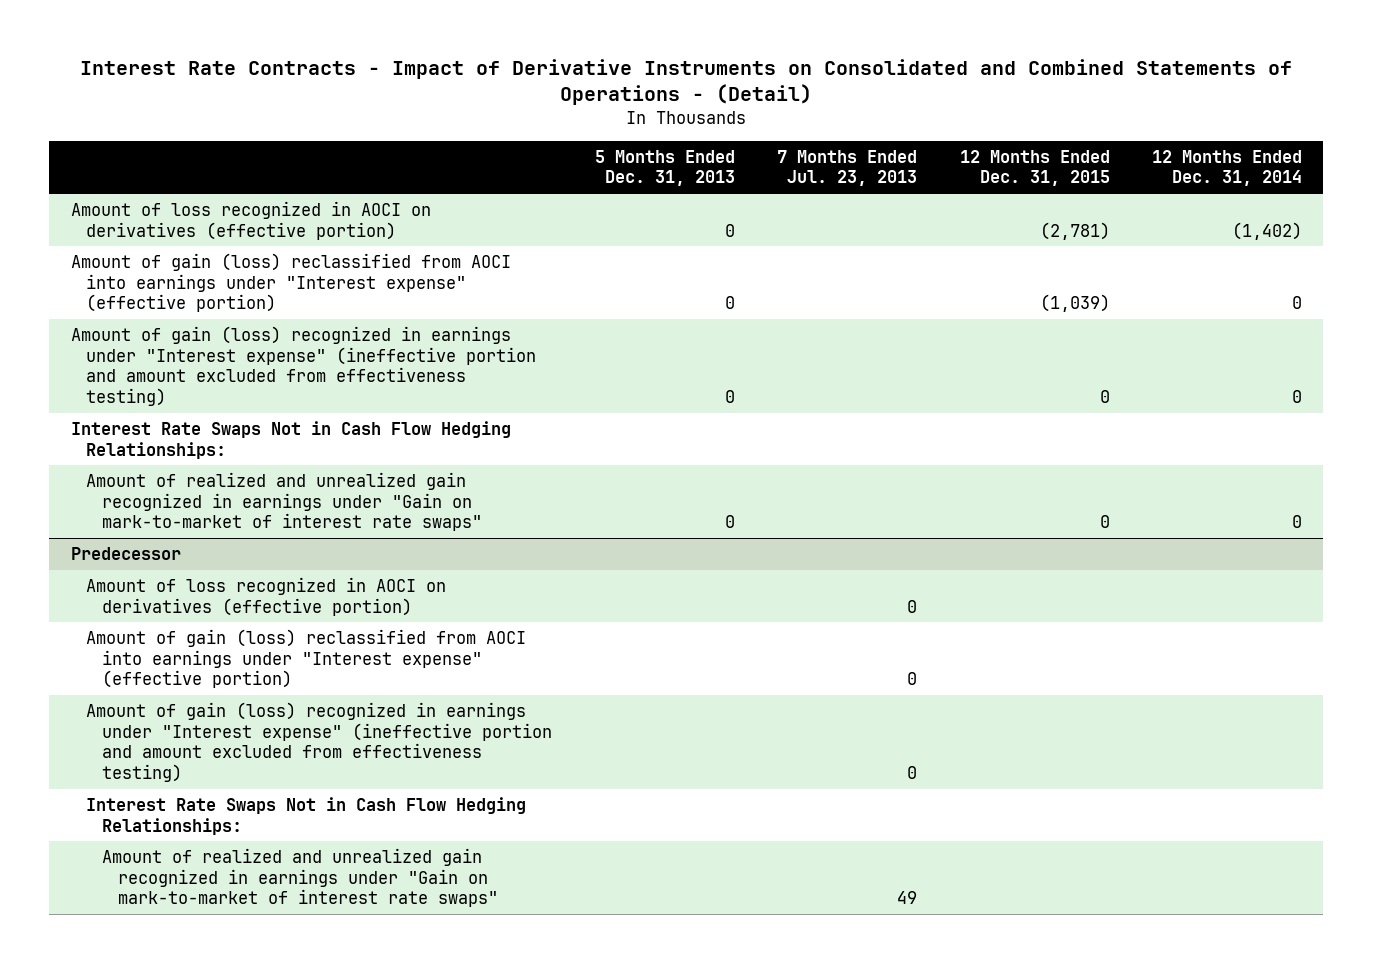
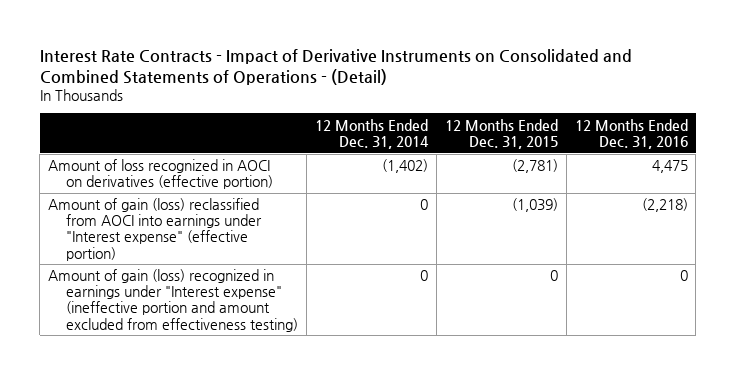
[594,149,735,187] 5 Months Ended Dec. 31, 2013 -> none
[777,149,918,187] 7 Months Ended Jul. 23, 2013 -> none
none -> [574,118,688,149] 12 Months Ended Dec. 31, 2016
[70,421,511,459] Interest Rate Swaps Not in Cash Flow Hedging Relationships: -> none
[86,472,483,532] Amount of realized and unrealized gain recognized in earnings under "Gain on mark-to-market of interest rate swaps" -> none
[70,547,181,561] Predecessor -> none
[86,577,447,616] Amount of loss recognized in AOCI on derivatives (effective portion) -> none
[86,629,527,689] Amount of gain (loss) reclassified from AOCI into earnings under "Interest expense" (effective portion) -> none
[86,702,553,782] Amount of gain (loss) recognized in earnings under "Interest expense" (ineffective portion and amount excluded from effectiveness testing) -> none
[86,797,527,835] Interest Rate Swaps Not in Cash Flow Hedging Relationships: -> none
[102,848,498,908] Amount of realized and unrealized gain recognized in earnings under "Gain on mark-to-market of interest rate swaps" -> none

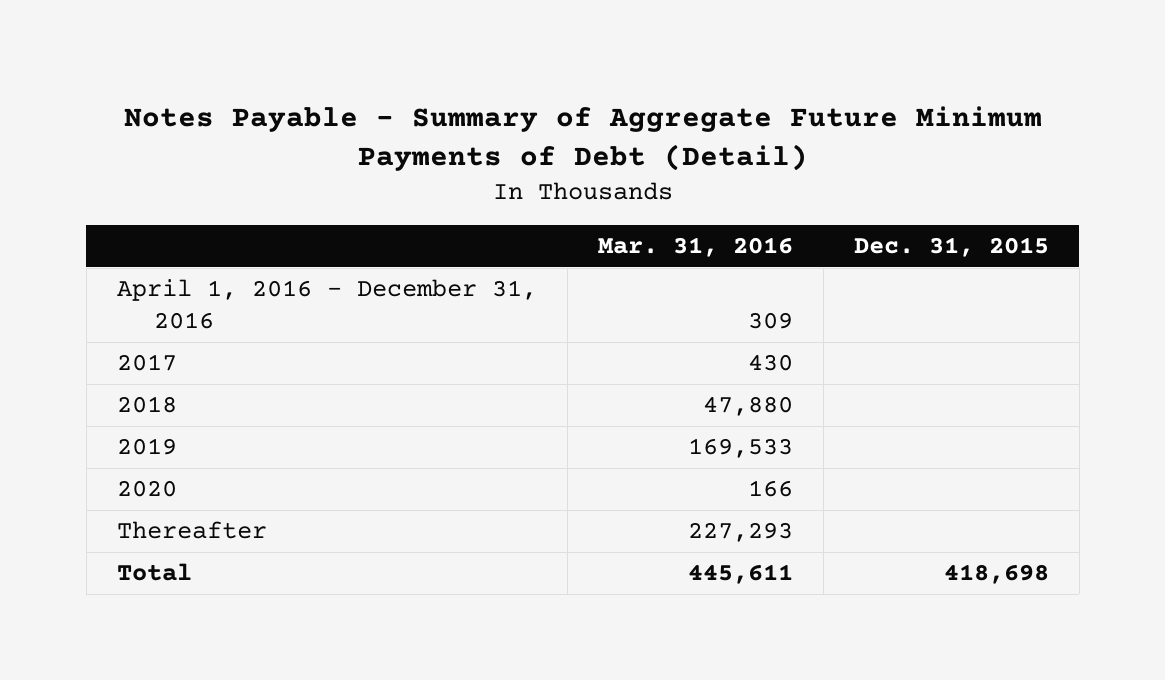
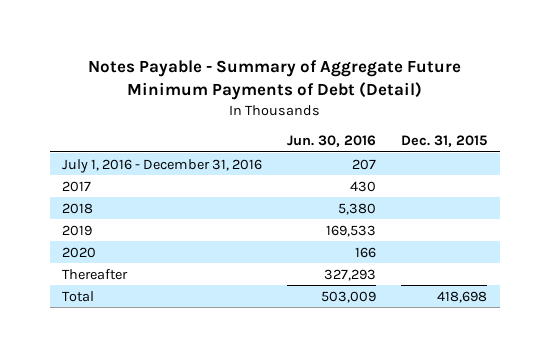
[597,237,793,258] Mar. 31, 2016 -> none
none -> [287,135,377,148] Jun. 30, 2016
[116,279,537,330] April 1, 2016 - December 31, 2016 -> [62,158,263,173] July 1, 2016 - December 31, 2016

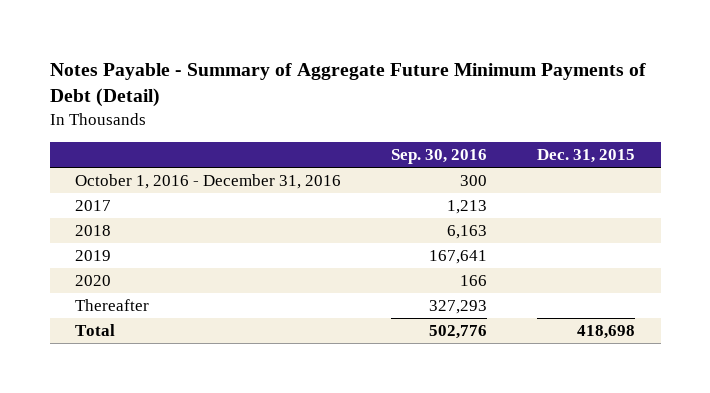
[287,135,377,148] Jun. 30, 2016 -> none
none -> [391,149,488,165] Sep. 30, 2016
[62,158,263,173] July 1, 2016 - December 31, 2016 -> [74,174,341,190] October 1, 2016 - December 31, 2016

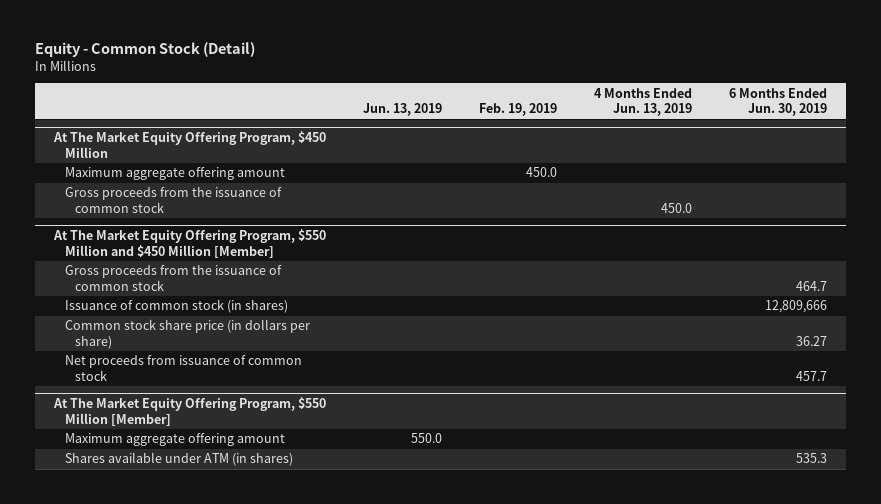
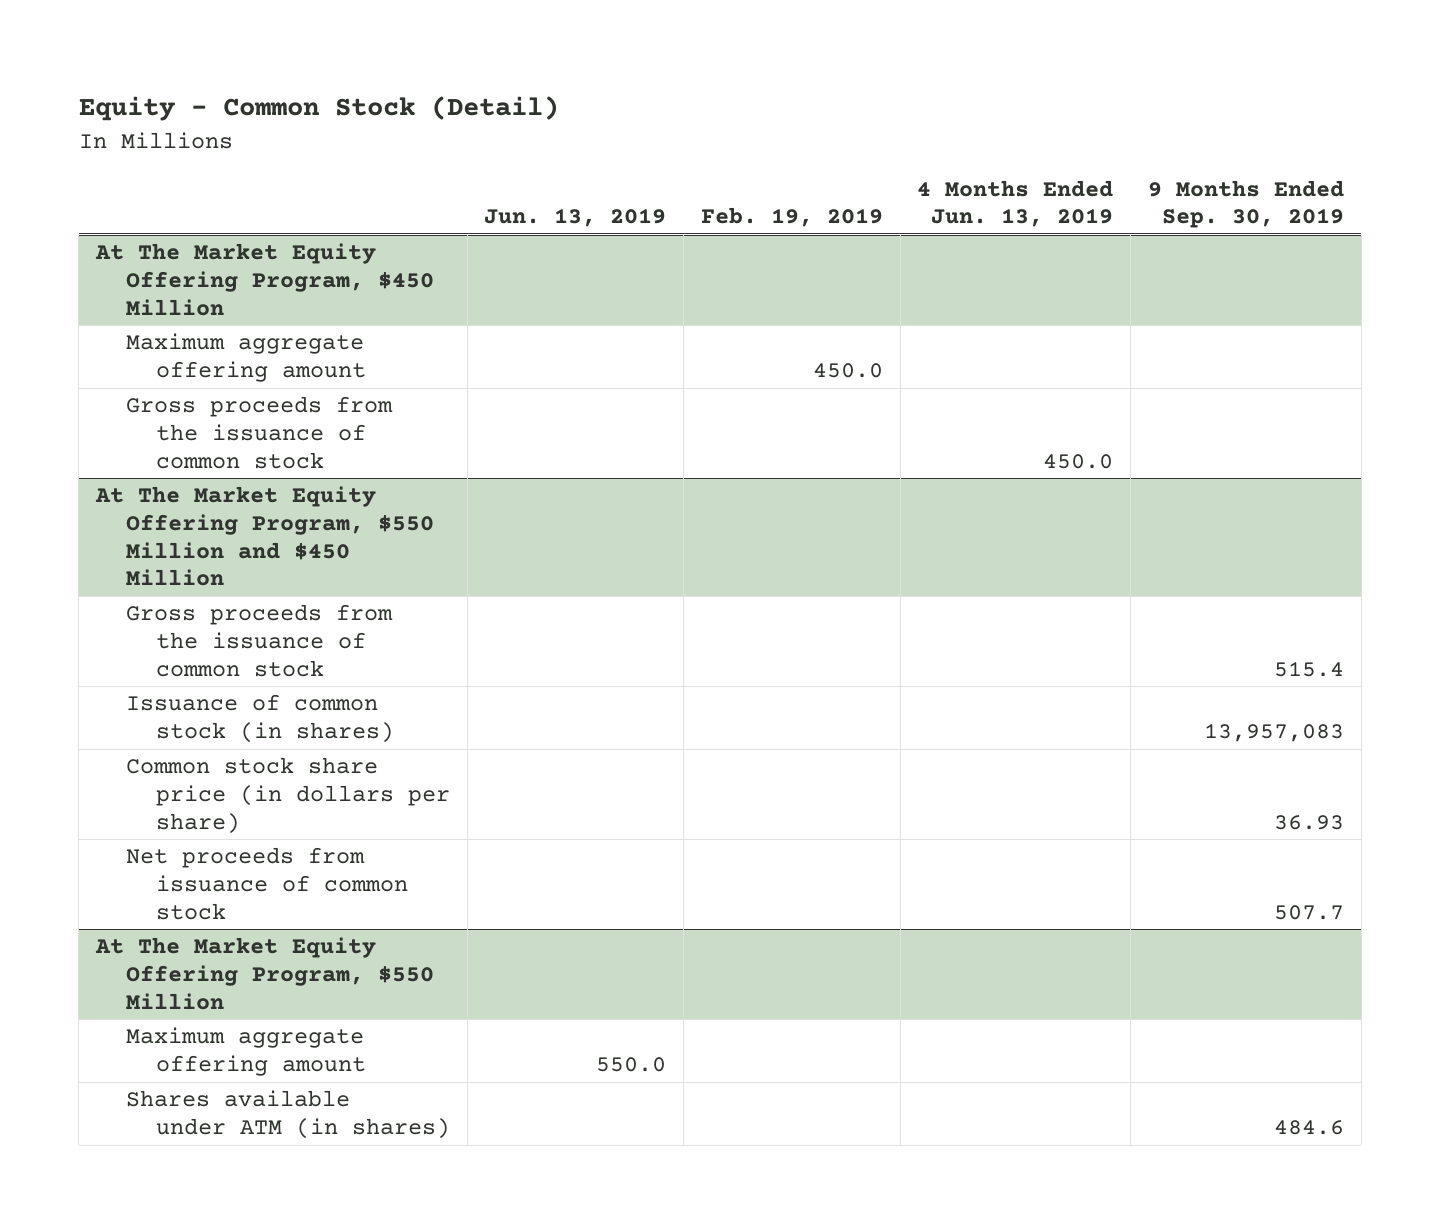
[729,87,828,117] 6 Months Ended Jun. 30, 2019 -> none
none -> [1147,179,1344,229] 9 Months Ended Sep. 30, 2019
[52,229,326,258] At The Market Equity Offering Program, $550 Million and $450 Million [Member] -> [94,486,434,587] At The Market Equity Offering Program, $550 Million and $450 Million
[52,397,326,426] At The Market Equity Offering Program, $550 Million [Member] -> [94,937,434,1010] At The Market Equity Offering Program, $550 Million

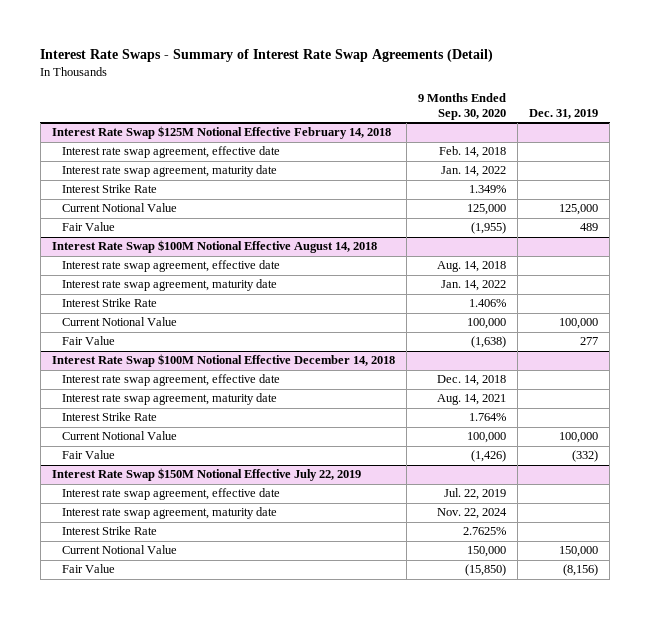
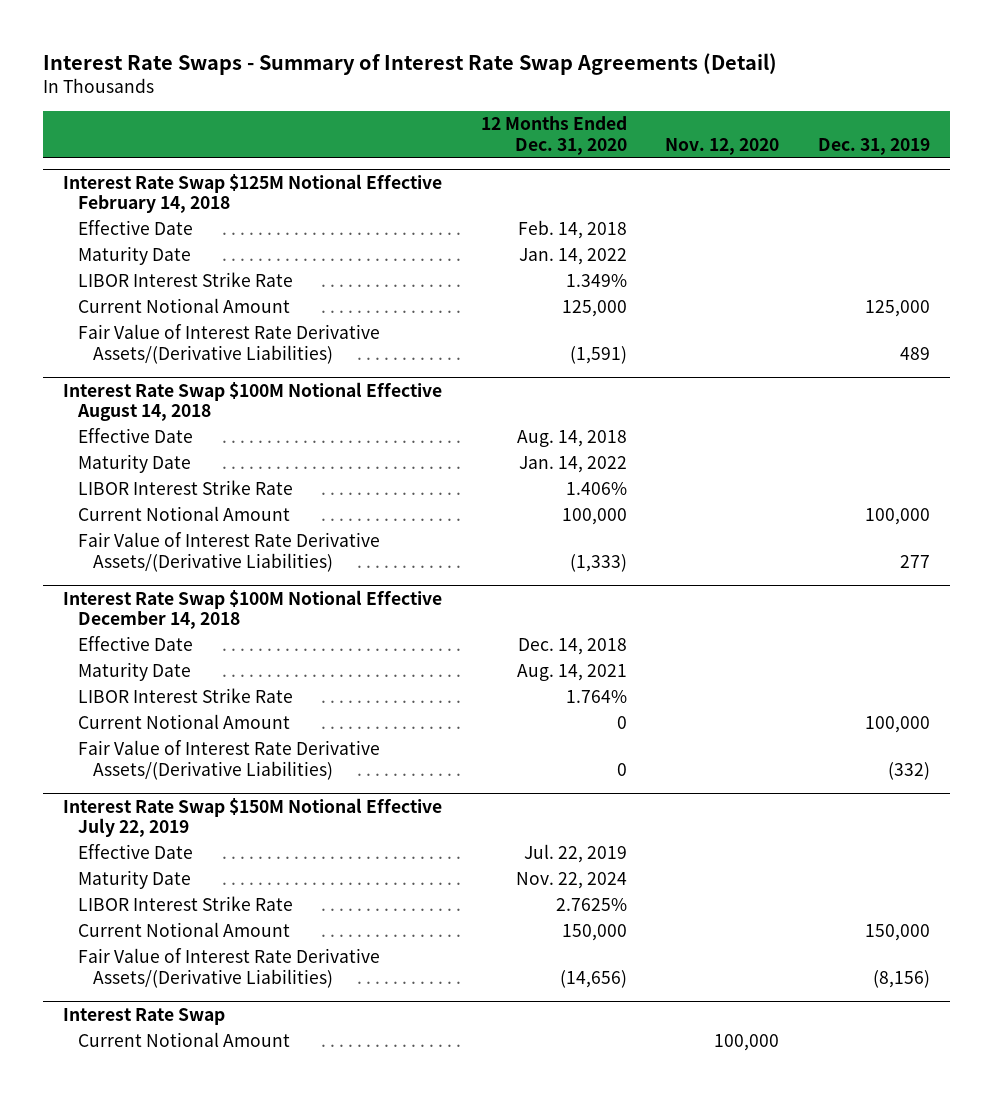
[417,92,506,120] 9 Months Ended Sep. 30, 2020 -> none
none -> [480,116,627,155] 12 Months Ended Dec. 31, 2020
none -> [665,137,780,155] Nov. 12, 2020
[61,146,280,159] Interest rate swap agreement, effective date -> [77,220,193,236] Effective Date
[61,165,277,178] Interest rate swap agreement, maturity date -> [77,246,191,266] Maturity Date
[61,184,157,194] Interest Strike Rate -> [77,272,293,288] LIBOR Interest Strike Rate
[61,203,177,213] Current Notional Value -> [77,298,290,314] Current Notional Amount
[61,222,115,232] Fair Value -> [77,324,380,365] Fair Value of Interest Rate Derivative Assets/(Derivative Liabilities)
[61,260,280,273] Interest rate swap agreement, effective date -> [77,428,193,444] Effective Date
[61,279,277,292] Interest rate swap agreement, maturity date -> [77,454,191,474] Maturity Date
[61,298,157,308] Interest Strike Rate -> [77,480,293,496] LIBOR Interest Strike Rate
[61,317,177,327] Current Notional Value -> [77,506,290,522] Current Notional Amount
[61,336,115,346] Fair Value -> [77,532,380,573] Fair Value of Interest Rate Derivative Assets/(Derivative Liabilities)
[61,374,280,387] Interest rate swap agreement, effective date -> [77,636,193,652] Effective Date
[61,393,277,406] Interest rate swap agreement, maturity date -> [77,662,191,682] Maturity Date
[61,412,157,422] Interest Strike Rate -> [77,688,293,704] LIBOR Interest Strike Rate
[61,431,177,441] Current Notional Value -> [77,714,290,730] Current Notional Amount
[61,450,115,460] Fair Value -> [77,740,380,781] Fair Value of Interest Rate Derivative Assets/(Derivative Liabilities)
[61,488,280,501] Interest rate swap agreement, effective date -> [77,844,193,860] Effective Date
[61,507,277,520] Interest rate swap agreement, maturity date -> [77,870,191,890] Maturity Date
[61,526,157,536] Interest Strike Rate -> [77,896,293,912] LIBOR Interest Strike Rate
[61,545,177,555] Current Notional Value -> [77,922,290,938] Current Notional Amount
[61,564,115,574] Fair Value -> [77,948,380,989] Fair Value of Interest Rate Derivative Assets/(Derivative Liabilities)
none -> [62,1007,225,1025] Interest Rate Swap
none -> [77,1032,290,1048] Current Notional Amount

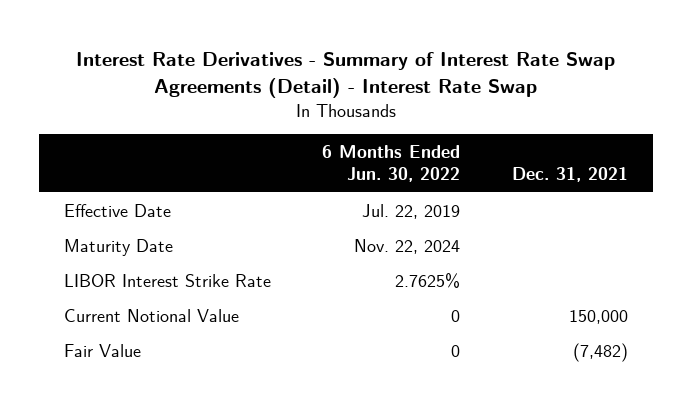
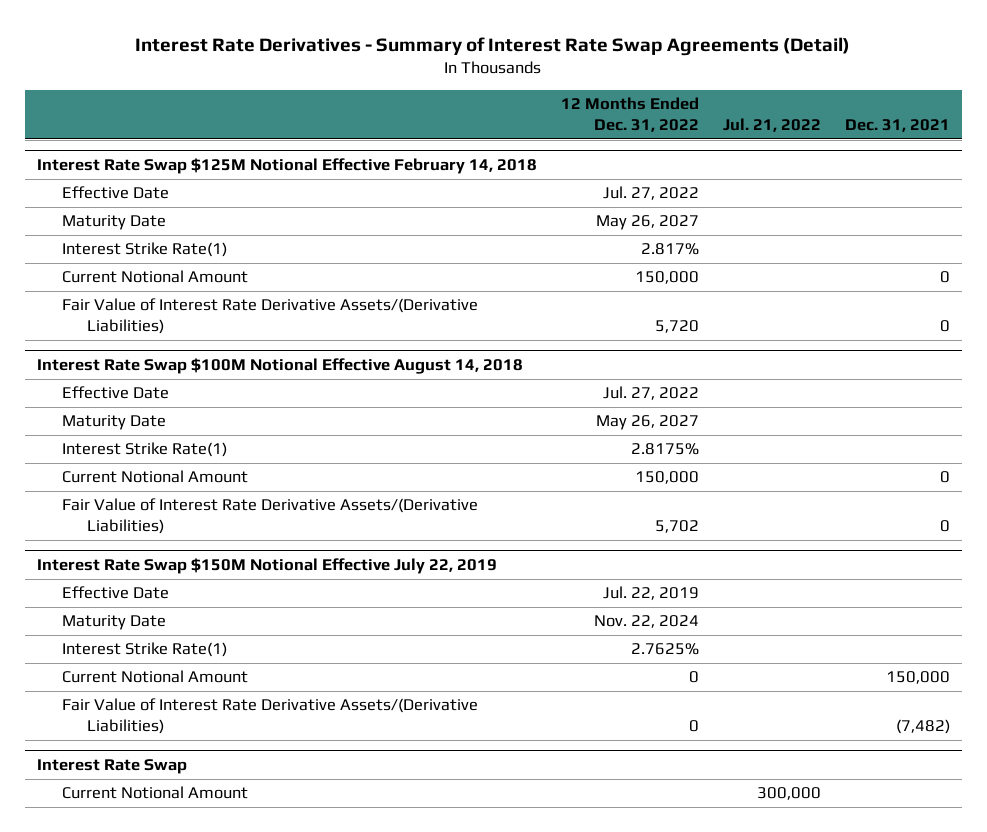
[75,51,615,99] Interest Rate Derivatives - Summary of Interest Rate Swap Agreements (Detail) - Interest Rate Swap -> [135,36,851,56] Interest Rate Derivatives - Summary of Interest Rate Swap Agreements (Detail)
[322,144,461,182] 6 Months Ended Jun. 30, 2022 -> none
none -> [561,97,700,132] 12 Months Ended Dec. 31, 2022
none -> [722,117,821,132] Jul. 21, 2022
[64,203,172,217] Effective Date -> none
[64,238,174,256] Maturity Date -> none
[64,273,272,287] LIBOR Interest Strike Rate -> none
[64,308,240,322] Current Notional Value -> none
[64,343,142,357] Fair Value -> none
none -> [37,157,538,174] Interest Rate Swap $125M Notional Effective February 14, 2018
none -> [62,186,170,200] Effective Date
none -> [62,215,167,231] Maturity Date
none -> [62,242,228,258] Interest Strike Rate(1)
none -> [62,270,249,284] Current Notional Amount
none -> [62,298,479,335] Fair Value of Interest Rate Derivative Assets/(Derivative Liabilities)
none -> [37,357,524,374] Interest Rate Swap $100M Notional Effective August 14, 2018
none -> [62,386,170,400] Effective Date
none -> [62,415,167,431] Maturity Date
none -> [62,442,228,458] Interest Strike Rate(1)
none -> [62,470,249,484] Current Notional Amount
none -> [62,498,479,535] Fair Value of Interest Rate Derivative Assets/(Derivative Liabilities)
none -> [37,557,498,574] Interest Rate Swap $150M Notional Effective July 22, 2019
none -> [62,586,170,600] Effective Date
none -> [62,615,167,631] Maturity Date
none -> [62,642,228,658] Interest Strike Rate(1)
none -> [62,670,249,684] Current Notional Amount
none -> [62,698,479,735] Fair Value of Interest Rate Derivative Assets/(Derivative Liabilities)
none -> [37,758,188,774] Interest Rate Swap
none -> [62,786,249,800] Current Notional Amount

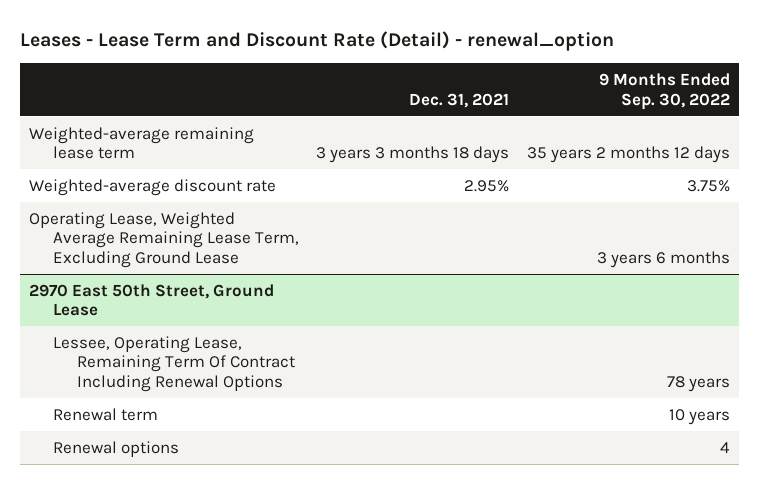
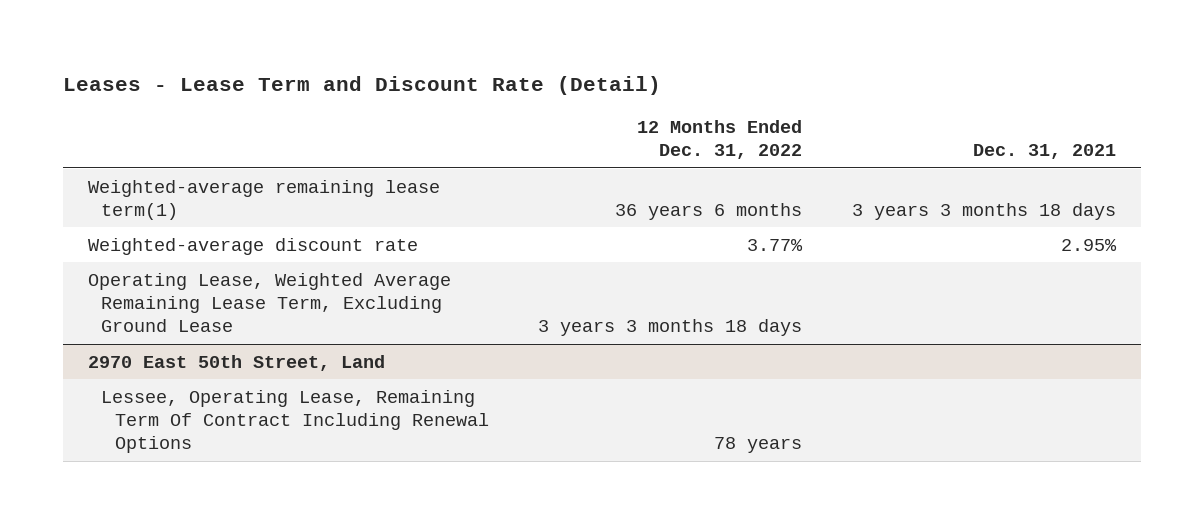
[20,31,615,52] Leases - Lease Term and Discount Rate (Detail) - renewal_option -> [62,76,661,96] Leases - Lease Term and Discount Rate (Detail)
[599,72,731,110] 9 Months Ended Sep. 30, 2022 -> none
none -> [637,120,803,160] 12 Months Ended Dec. 31, 2022
[29,126,255,160] Weighted-average remaining lease term -> [87,179,440,220] Weighted-average remaining lease term(1)
[29,283,275,317] 2970 East 50th Street, Ground Lease -> [87,354,385,371] 2970 East 50th Street, Land
[52,407,158,421] Renewal term -> none
[52,440,179,457] Renewal options -> none

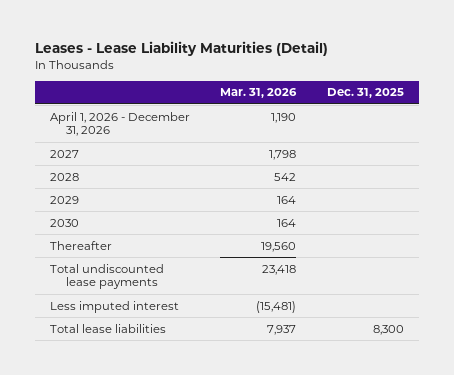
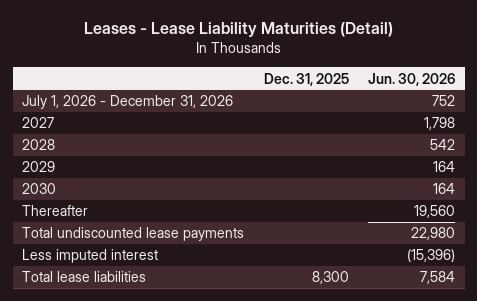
[220,88,298,99] Mar. 31, 2026 -> none
none -> [368,72,456,86] Jun. 30, 2026
[50,111,191,137] April 1, 2026 - December 31, 2026 -> [22,95,234,110] July 1, 2026 - December 31, 2026

